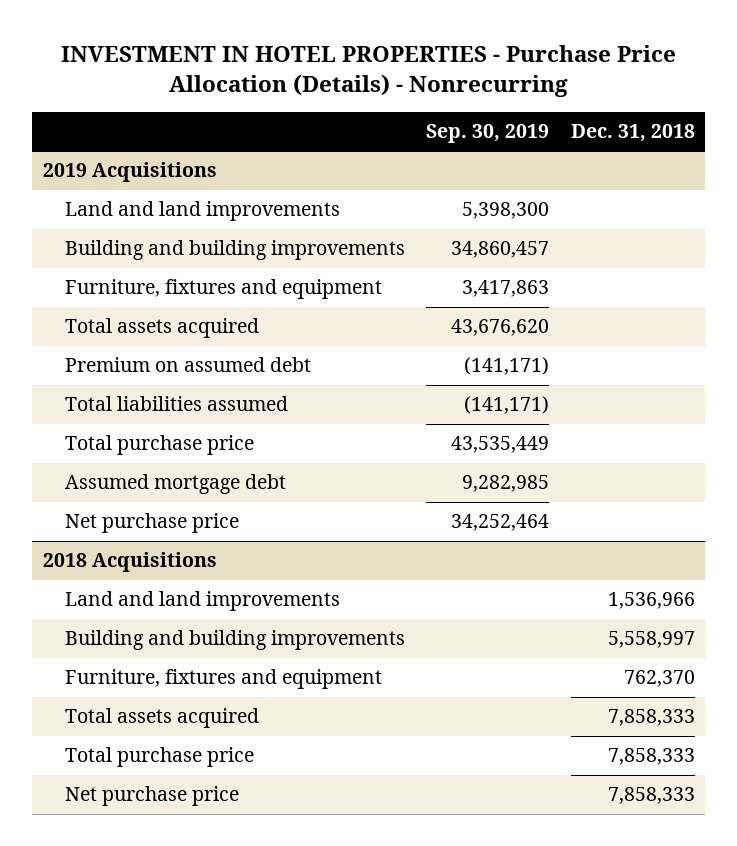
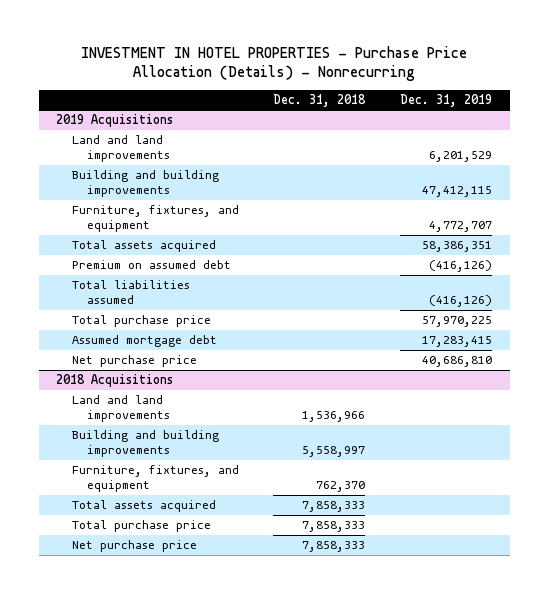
[426,124,550,144] Sep. 30, 2019 -> none
none -> [400,93,493,107] Dec. 31, 2019
[65,279,383,300] Furniture, fixtures and equipment -> [71,205,239,233] Furniture, fixtures, and equipment
[65,669,383,690] Furniture, fixtures and equipment -> [71,465,239,493] Furniture, fixtures, and equipment

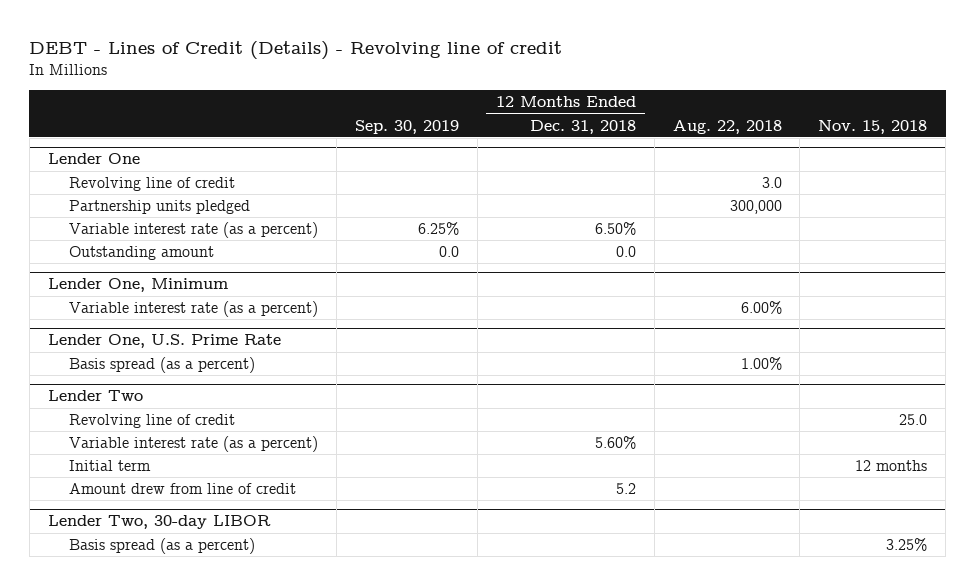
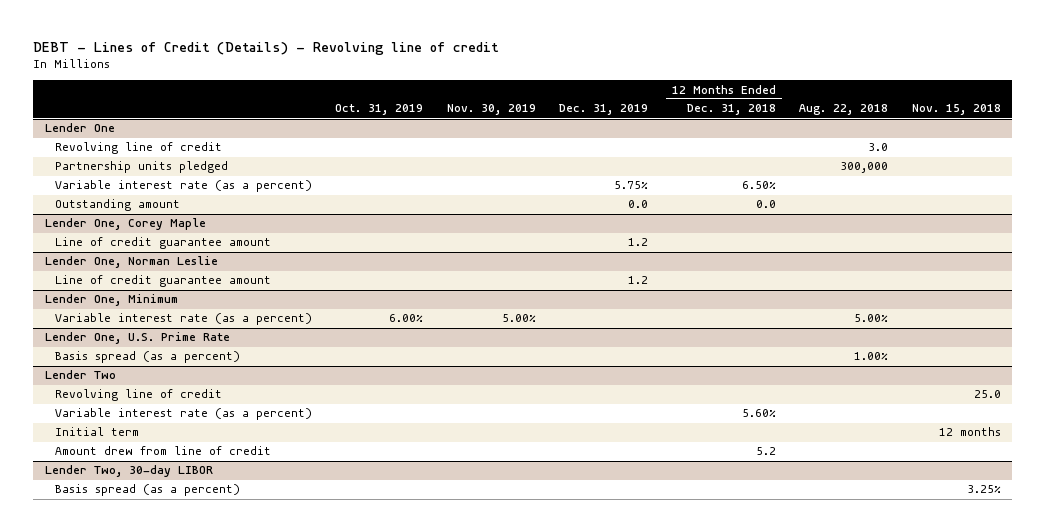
[354,119,459,134] Sep. 30, 2019 -> none
none -> [335,104,424,116] Oct. 31, 2019
none -> [446,104,536,116] Nov. 30, 2019
none -> [559,104,649,116] Dec. 31, 2019
none -> [44,218,206,231] Lender One, Corey Maple
none -> [55,237,272,250] Line of credit guarantee amount
none -> [44,256,218,269] Lender One, Norman Leslie
none -> [55,275,272,288] Line of credit guarantee amount
[740,301,782,315] 6.00% -> [854,314,889,323] 5.00%

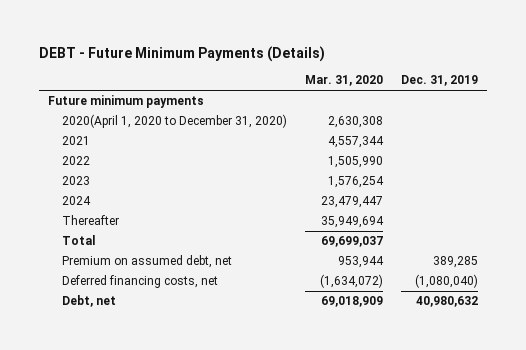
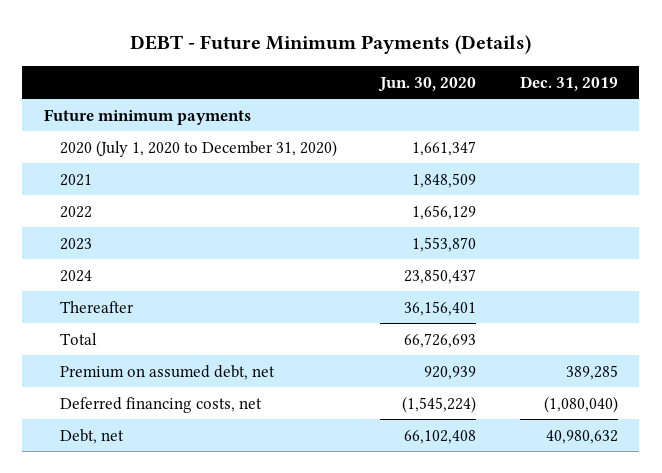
[305,75,384,87] Mar. 31, 2020 -> none
none -> [378,76,477,92] Jun. 30, 2020
[62,114,288,129] 2020(April 1, 2020 to December 31, 2020) -> [59,139,337,157] 2020 (July 1, 2020 to December 31, 2020)

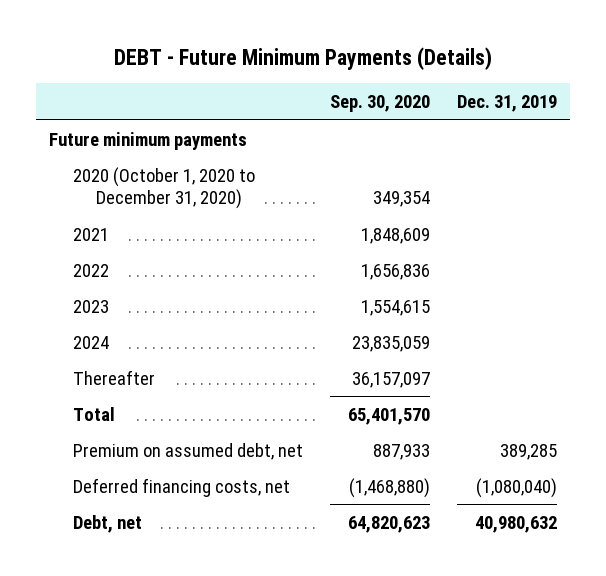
[378,76,477,92] Jun. 30, 2020 -> none
none -> [329,95,430,113] Sep. 30, 2020
[59,139,337,157] 2020 (July 1, 2020 to December 31, 2020) -> [72,166,255,210] 2020 (October 1, 2020 to December 31, 2020)

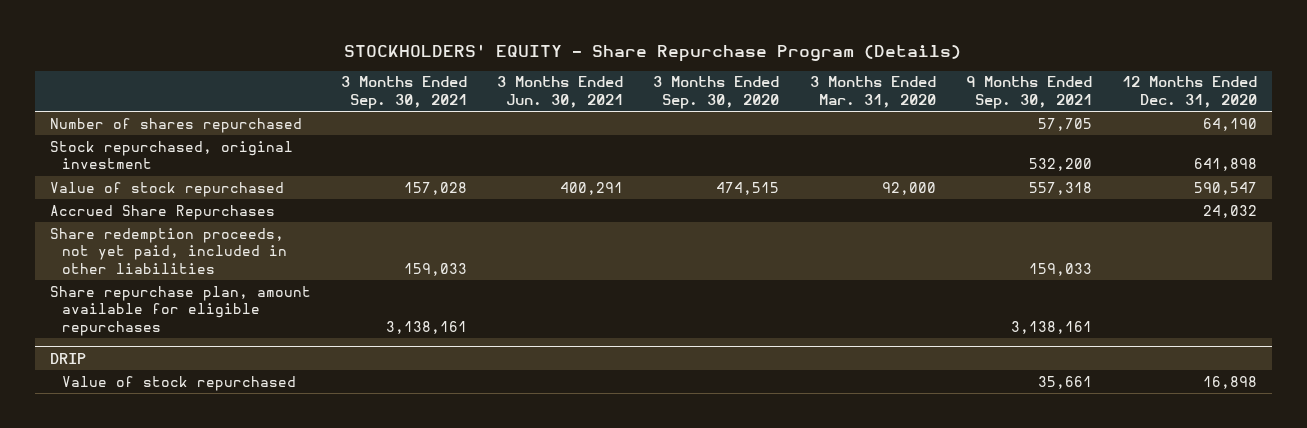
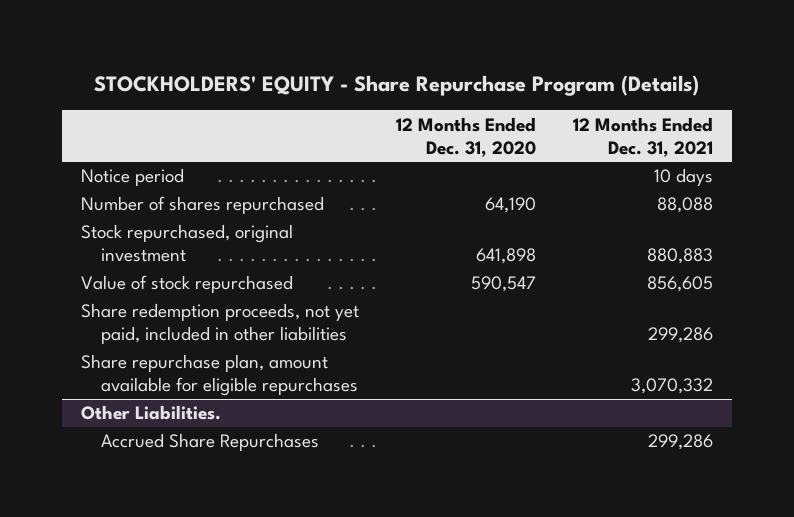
[341,76,468,110] 3 Months Ended Sep. 30, 2021 -> none
[497,76,624,109] 3 Months Ended Jun. 30, 2021 -> none
[653,76,780,110] 3 Months Ended Sep. 30, 2020 -> none
[809,76,936,109] 3 Months Ended Mar. 31, 2020 -> none
[965,76,1092,110] 9 Months Ended Sep. 30, 2021 -> none
none -> [573,116,714,157] 12 Months Ended Dec. 31, 2021
none -> [80,168,184,187] Notice period
[49,204,275,220] Accrued Share Repurchases -> none
[49,352,86,364] DRIP -> none
[61,375,296,391] Value of stock repurchased -> none
none -> [80,405,221,421] Other Liabilities.
none -> [100,433,319,452] Accrued Share Repurchases

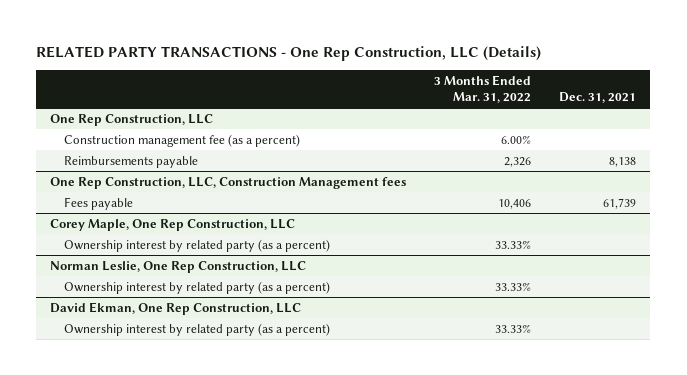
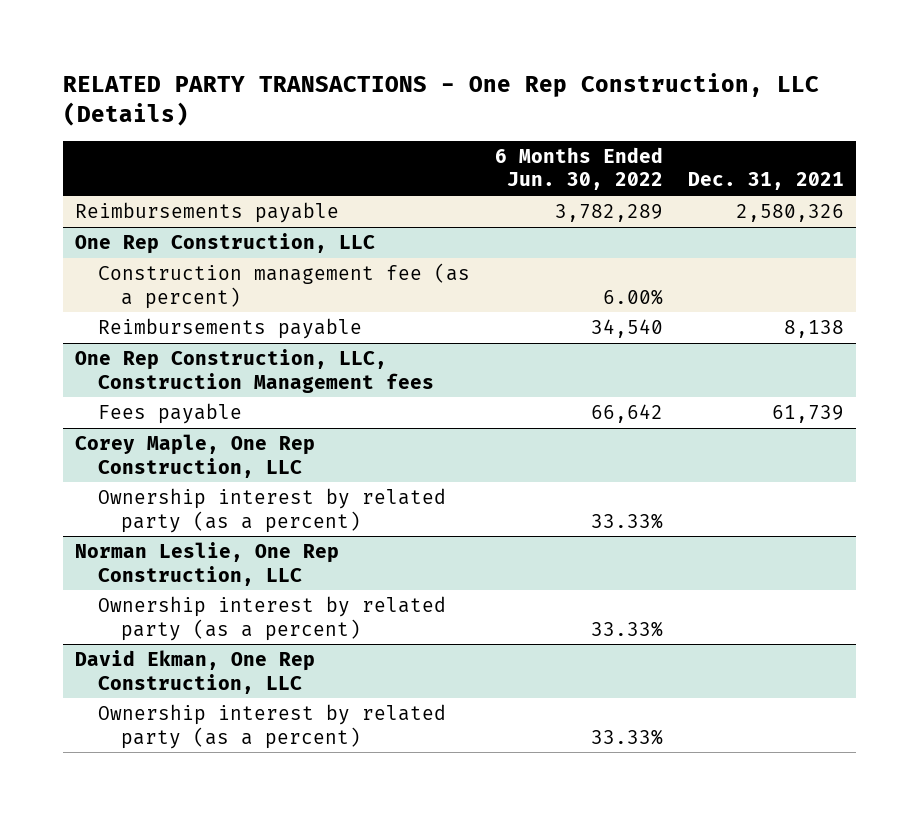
[434,74,532,104] 3 Months Ended Mar. 31, 2022 -> none
none -> [494,146,663,191] 6 Months Ended Jun. 30, 2022
none -> [75,201,340,223] Reimbursements payable

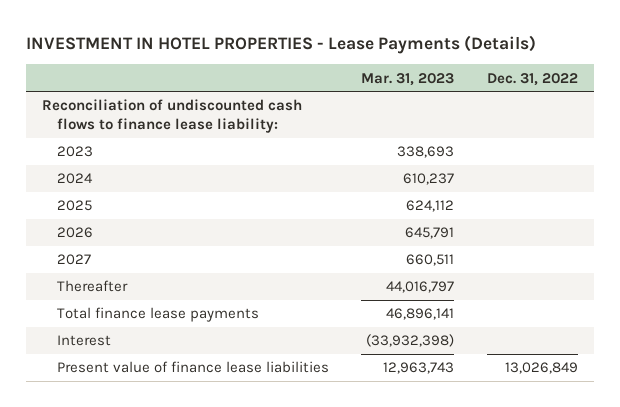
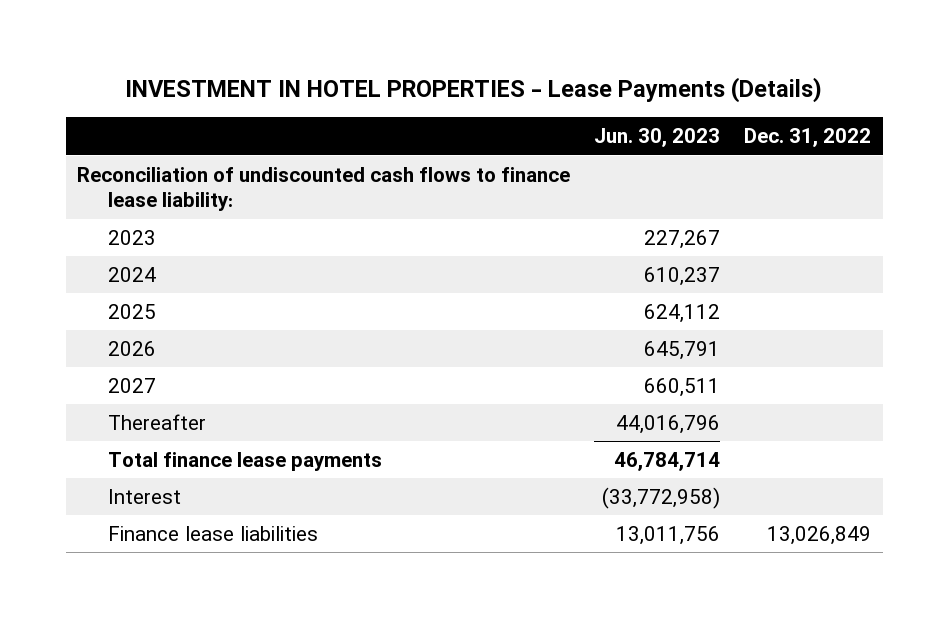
[361,72,455,86] Mar. 31, 2023 -> none
none -> [594,128,721,148] Jun. 30, 2023
[56,361,329,374] Present value of finance lease liabilities -> [107,525,318,541] Finance lease liabilities

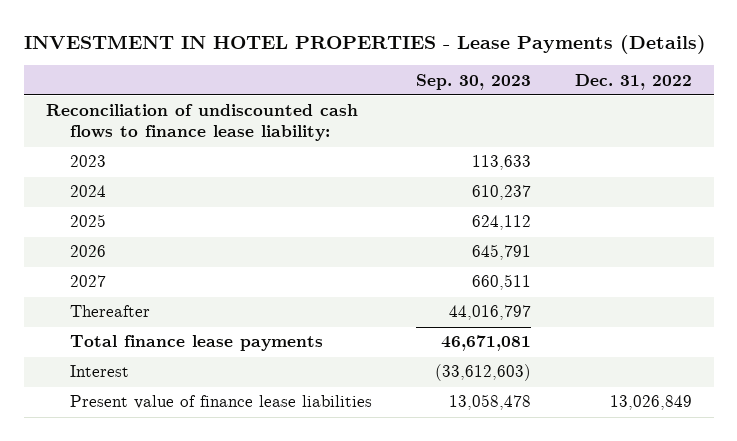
[594,128,721,148] Jun. 30, 2023 -> none
none -> [415,73,531,90] Sep. 30, 2023
[107,525,318,541] Finance lease liabilities -> [70,395,373,410] Present value of finance lease liabilities

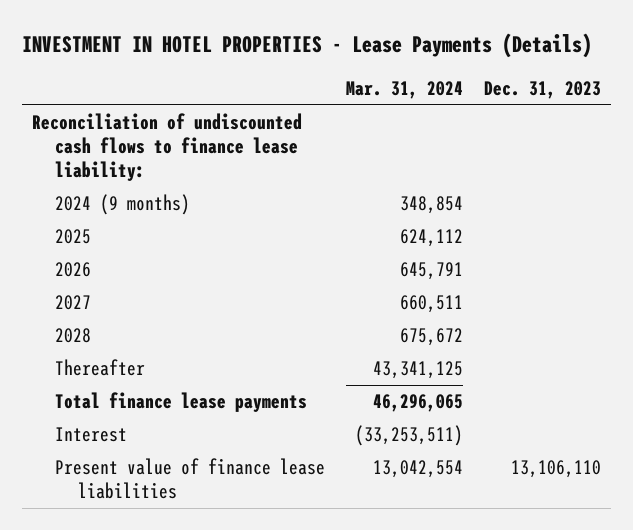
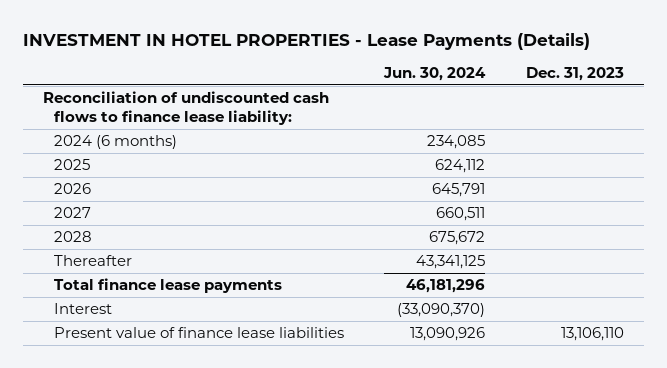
[345,81,463,100] Mar. 31, 2024 -> none
none -> [383,66,487,81] Jun. 30, 2024
[55,194,191,216] 2024 (9 months) -> [53,135,177,150] 2024 (6 months)

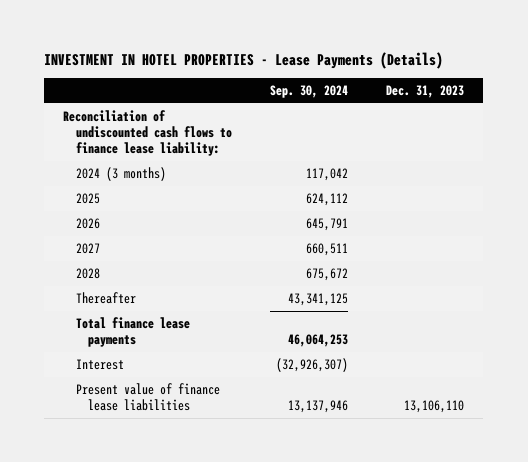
[383,66,487,81] Jun. 30, 2024 -> none
none -> [270,85,349,99] Sep. 30, 2024
[53,135,177,150] 2024 (6 months) -> [75,167,166,182] 2024 (3 months)

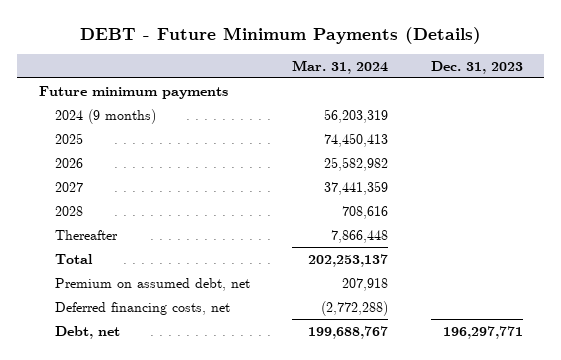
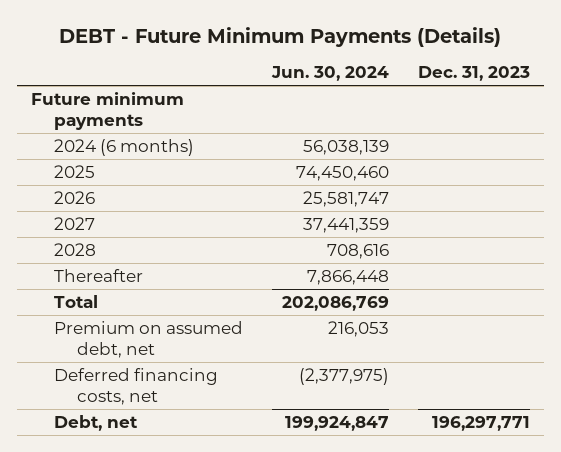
[292,59,389,74] Mar. 31, 2024 -> none
none -> [270,66,389,82] Jun. 30, 2024
[55,108,157,124] 2024 (9 months) -> [53,138,194,156] 2024 (6 months)

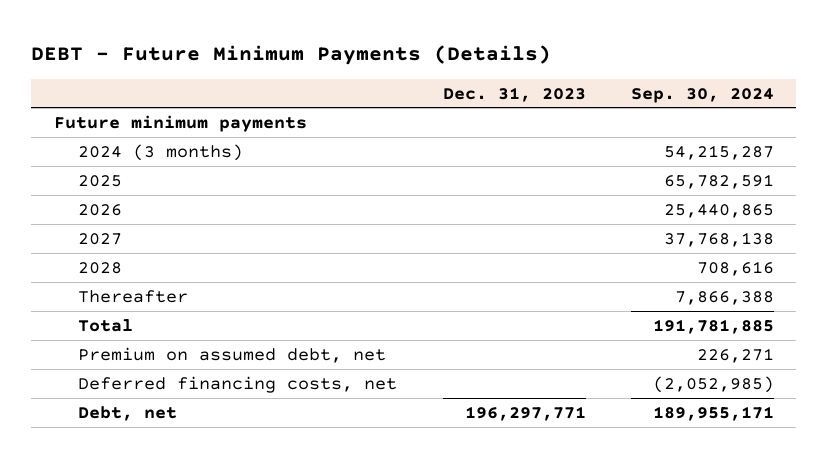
[270,66,389,82] Jun. 30, 2024 -> none
none -> [630,87,774,103] Sep. 30, 2024
[53,138,194,156] 2024 (6 months) -> [78,143,244,161] 2024 (3 months)

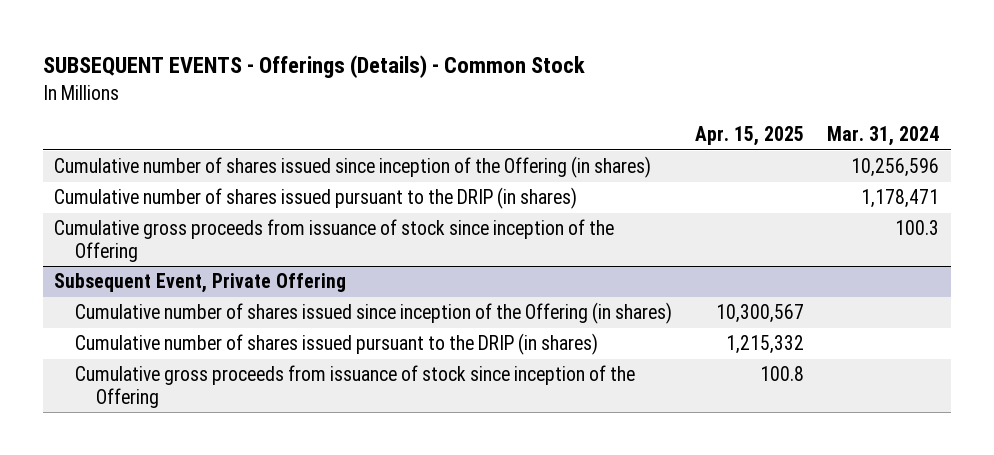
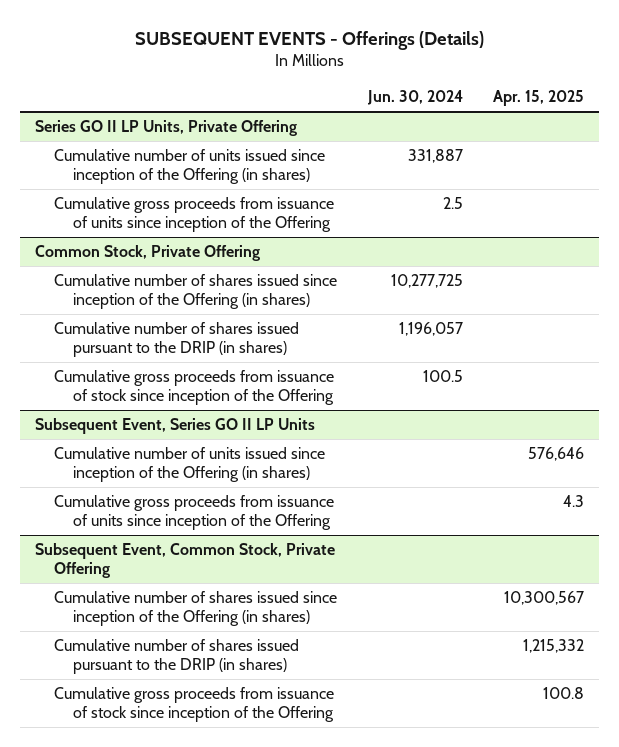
[42,55,585,79] SUBSEQUENT EVENTS - Offerings (Details) - Common Stock -> [134,30,484,50] SUBSEQUENT EVENTS - Offerings (Details)
[827,126,940,147] Mar. 31, 2024 -> none
none -> [366,90,463,106] Jun. 30, 2024
[54,156,652,179] Cumulative number of shares issued since inception of the Offering (in shares) -> none
[54,187,578,210] Cumulative number of shares issued pursuant to the DRIP (in shares) -> none
[54,219,615,263] Cumulative gross proceeds from issuance of stock since inception of the Offering -> none
none -> [35,120,298,137] Series GO II LP Units, Private Offering
none -> [54,149,326,184] Cumulative number of units issued since inception of the Offering (in shares)
none -> [54,197,335,232] Cumulative gross proceeds from issuance of units since inception of the Offering
none -> [35,245,261,262] Common Stock, Private Offering
none -> [54,274,338,309] Cumulative number of shares issued since inception of the Offering (in shares)
none -> [54,322,300,357] Cumulative number of shares issued pursuant to the DRIP (in shares)
none -> [54,370,335,405] Cumulative gross proceeds from issuance of stock since inception of the Offering
none -> [35,418,316,435] Subsequent Event, Series GO II LP Units
none -> [54,447,326,482] Cumulative number of units issued since inception of the Offering (in shares)
none -> [54,495,335,530] Cumulative gross proceeds from issuance of units since inception of the Offering
[54,273,347,294] Subsequent Event, Private Offering -> [35,543,336,578] Subsequent Event, Common Stock, Private Offering

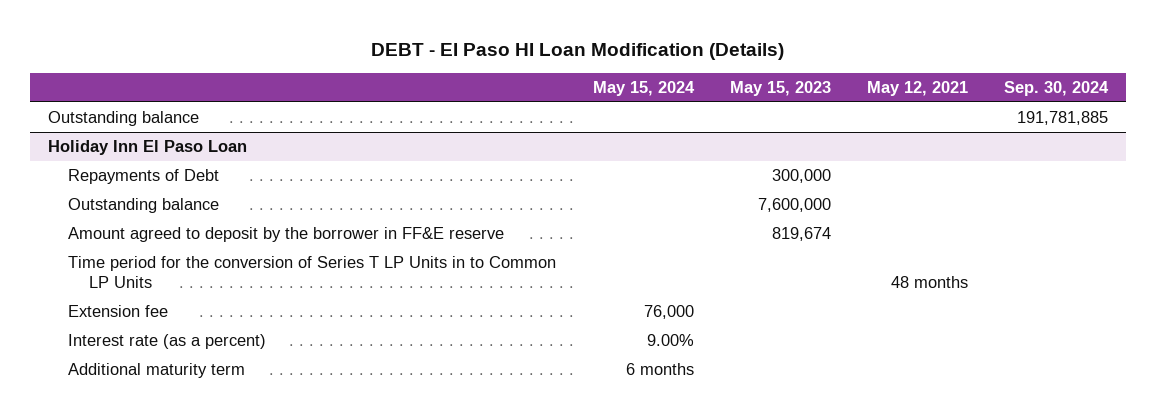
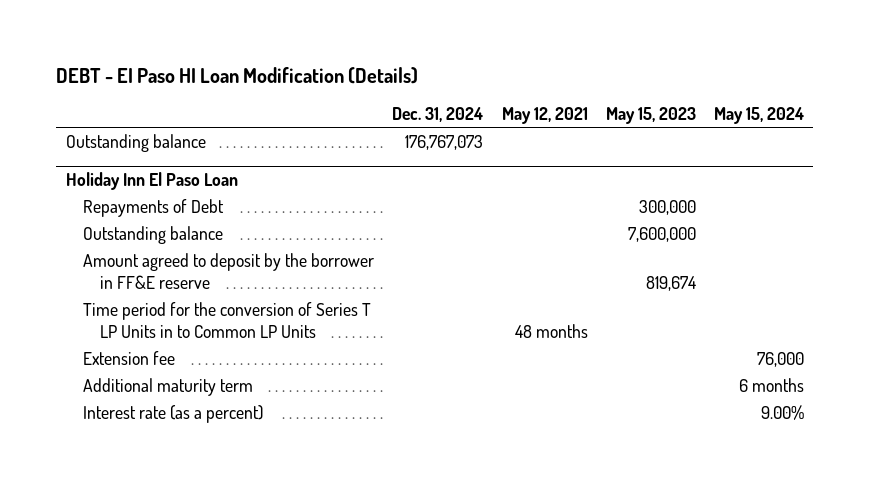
[1004,80,1110,96] Sep. 30, 2024 -> none
none -> [392,107,484,123] Dec. 31, 2024
[68,334,267,350] Interest rate (as a percent) -> [82,404,263,423] Interest rate (as a percent)

